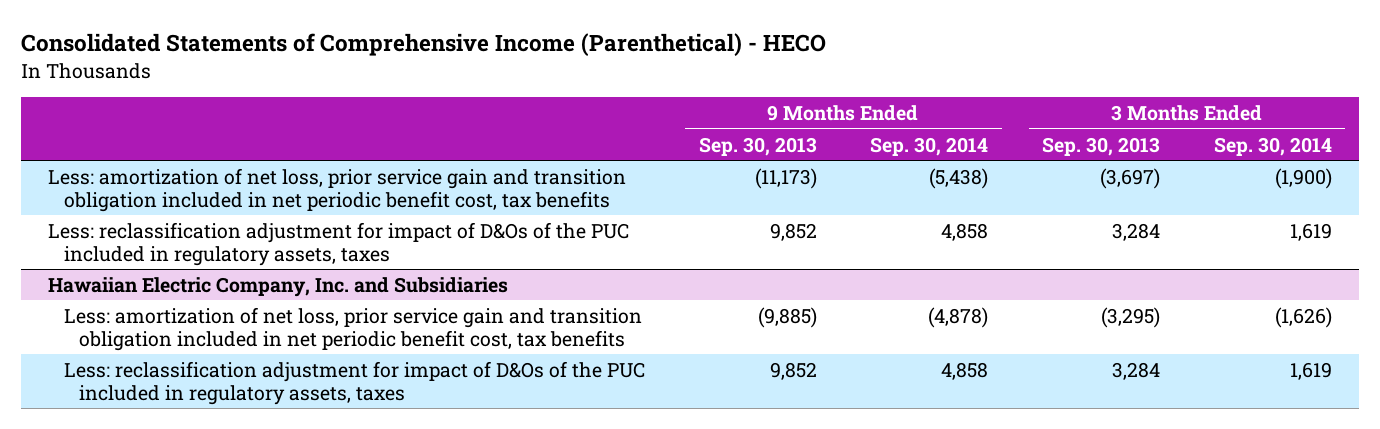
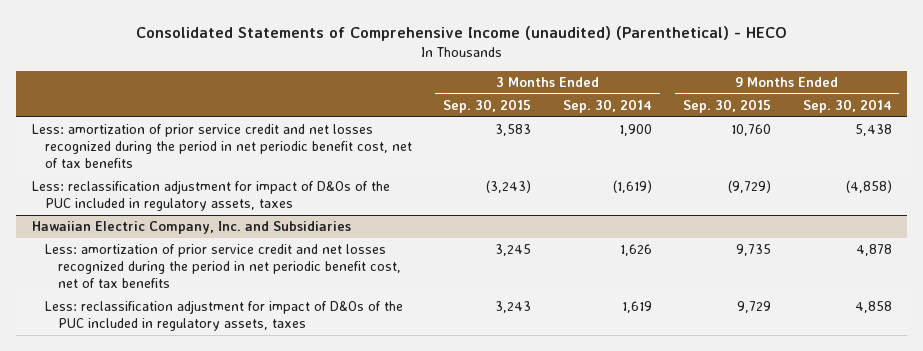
[21,33,827,57] Consolidated Statements of Comprehensive Income (Parenthetical) - HECO -> [135,25,787,41] Consolidated Statements of Comprehensive Income (unaudited) (Parenthetical) - HECO
[698,136,817,156] Sep. 30, 2013 -> none
[1042,136,1161,156] Sep. 30, 2013 -> none
none -> [443,99,532,114] Sep. 30, 2015
none -> [683,99,772,114] Sep. 30, 2015
[48,167,627,212] Less: amortization of net loss, prior service gain and transition obligation included in net periodic benefit cost, tax benefits -> [31,124,412,168] Less: amortization of prior service credit and net losses recognized during the period in net periodic benefit cost, net of tax benefits
[929,167,989,189] (5,438) -> [854,124,892,137] 5,438
[1274,167,1332,189] (1,900) -> [618,124,652,137] 1,900
[941,222,989,241] 4,858 -> [845,180,892,194] (4,858)
[1289,222,1332,241] 1,619 -> [612,180,652,194] (1,619)
[63,306,642,351] Less: amortization of net loss, prior service gain and transition obligation included in net periodic benefit cost, tax benefits -> [44,244,402,288] Less: amortization of prior service credit and net losses recognized during the period in net periodic benefit cost, net of tax benefits
[928,306,989,328] (4,878) -> [855,244,892,257] 4,878
[1274,306,1332,328] (1,626) -> [619,244,652,257] 1,626

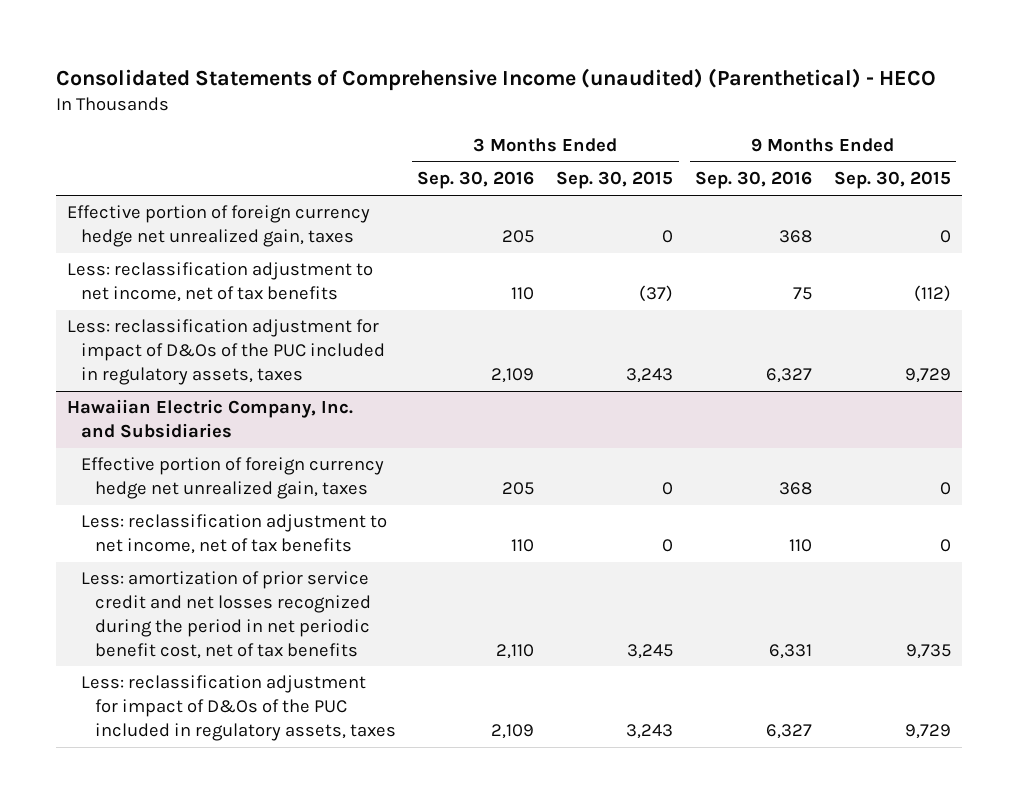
[562,99,652,114] Sep. 30, 2014 -> none
[802,99,892,114] Sep. 30, 2014 -> none
none -> [417,171,535,190] Sep. 30, 2016
none -> [695,171,813,190] Sep. 30, 2016
[31,124,412,168] Less: amortization of prior service credit and net losses recognized during the period in net periodic benefit cost, net of tax benefits -> none
none -> [67,205,371,248] Effective portion of foreign currency hedge net unrealized gain, taxes
none -> [67,262,374,303] Less: reclassification adjustment to net income, net of tax benefits
[486,180,532,194] (3,243) -> [626,368,674,384] 3,243
[728,180,772,194] (9,729) -> [904,368,951,384] 9,729
none -> [80,457,384,500] Effective portion of foreign currency hedge net unrealized gain, taxes
none -> [80,514,387,555] Less: reclassification adjustment to net income, net of tax benefits

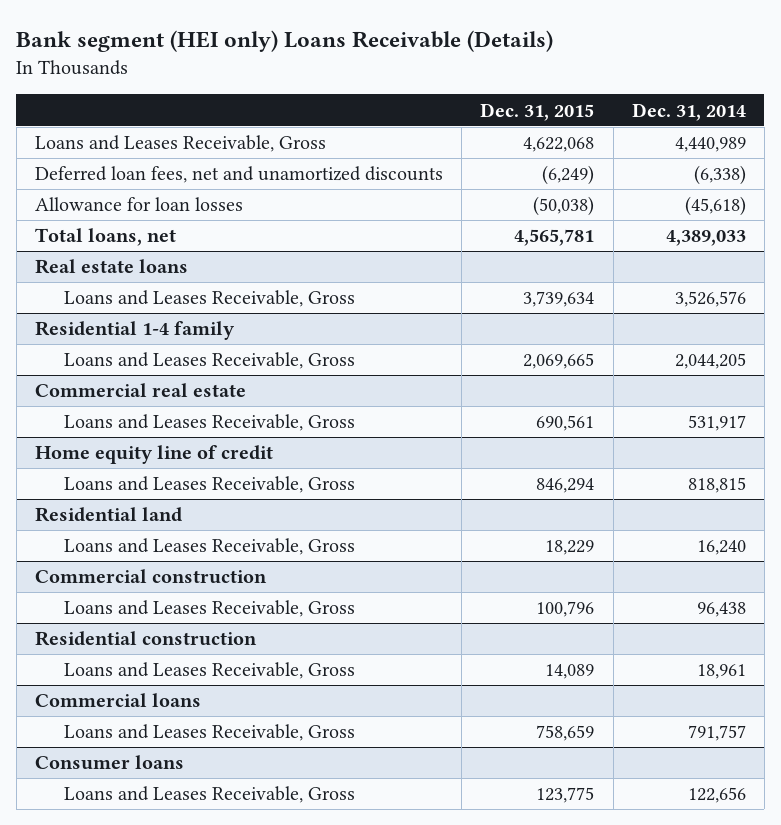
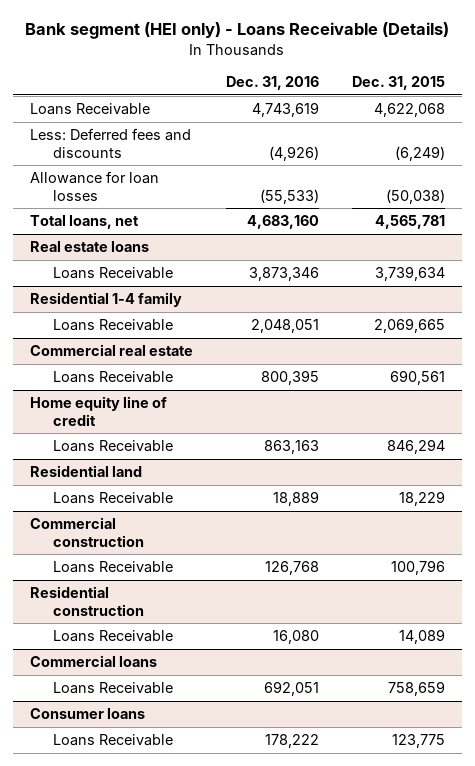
[16,30,554,53] Bank segment (HEI only) Loans Receivable (Details) -> [25,22,450,40] Bank segment (HEI only) - Loans Receivable (Details)
[631,102,746,121] Dec. 31, 2014 -> none
none -> [225,76,319,91] Dec. 31, 2016
[35,135,327,153] Loans and Leases Receivable, Gross -> [29,103,150,116] Loans Receivable
[35,166,444,184] Deferred loan fees, net and unamortized discounts -> [29,128,191,158] Less: Deferred fees and discounts
[64,290,356,308] Loans and Leases Receivable, Gross -> [52,267,173,280] Loans Receivable
[64,352,356,370] Loans and Leases Receivable, Gross -> [52,319,173,332] Loans Receivable
[64,414,356,432] Loans and Leases Receivable, Gross -> [52,371,173,384] Loans Receivable
[64,476,356,494] Loans and Leases Receivable, Gross -> [52,440,173,453] Loans Receivable
[64,538,356,556] Loans and Leases Receivable, Gross -> [52,492,173,505] Loans Receivable
[64,600,356,618] Loans and Leases Receivable, Gross -> [52,561,173,574] Loans Receivable
[64,662,356,680] Loans and Leases Receivable, Gross -> [52,630,173,643] Loans Receivable
[64,724,356,742] Loans and Leases Receivable, Gross -> [52,682,173,695] Loans Receivable
[64,786,356,804] Loans and Leases Receivable, Gross -> [52,734,173,747] Loans Receivable

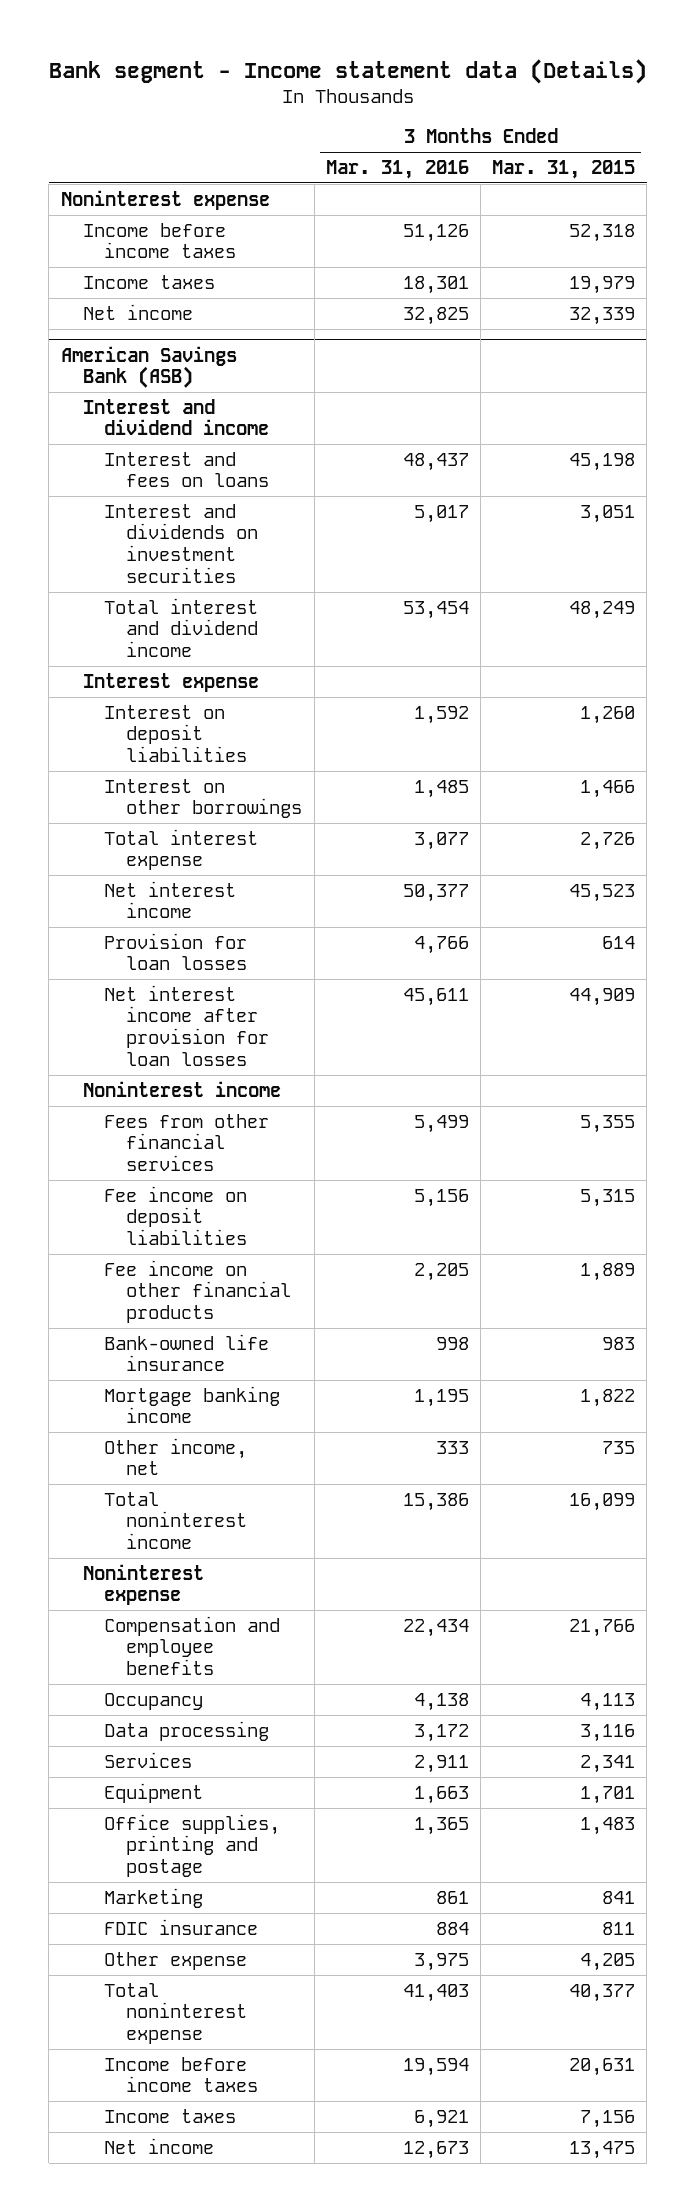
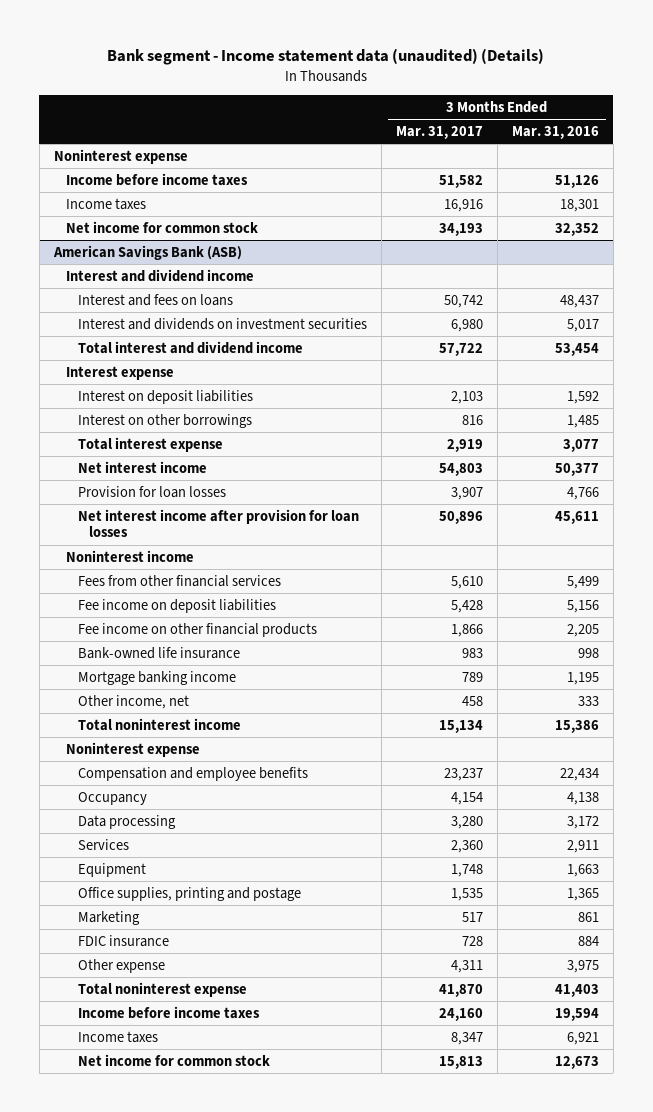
[48,58,647,84] Bank segment - Income statement data (Details) -> [107,48,545,66] Bank segment - Income statement data (unaudited) (Details)
[492,160,636,180] Mar. 31, 2015 -> none
none -> [395,125,483,139] Mar. 31, 2017
[82,303,193,320] Net income -> none
none -> [65,220,258,233] Net income for common stock
[104,2137,215,2154] Net income -> [77,1053,270,1066] Net income for common stock

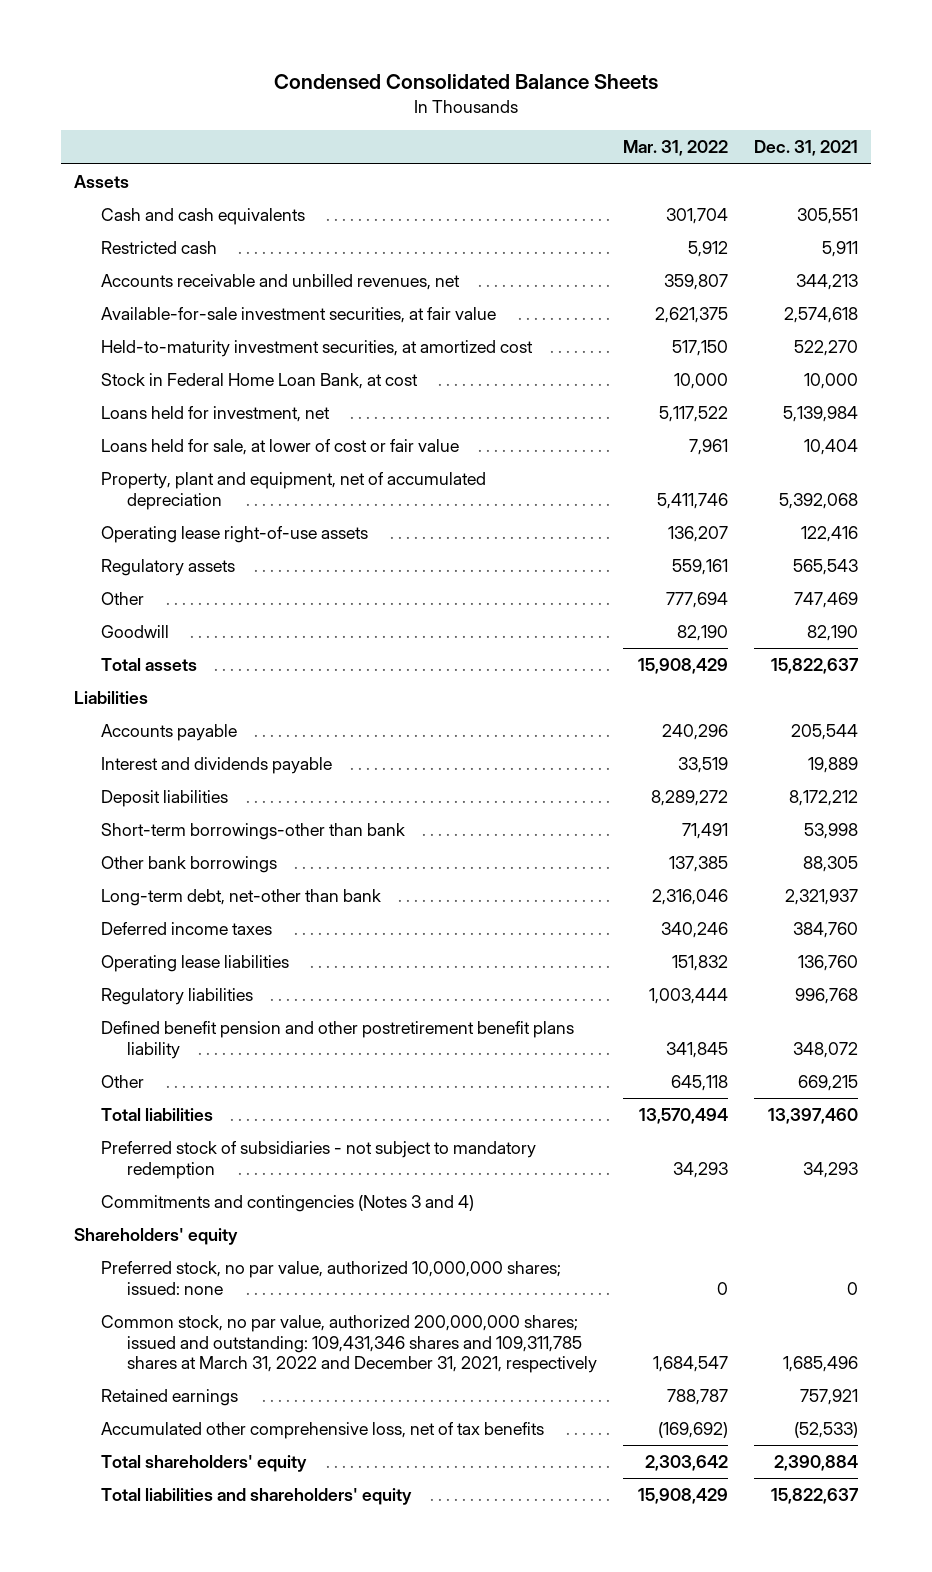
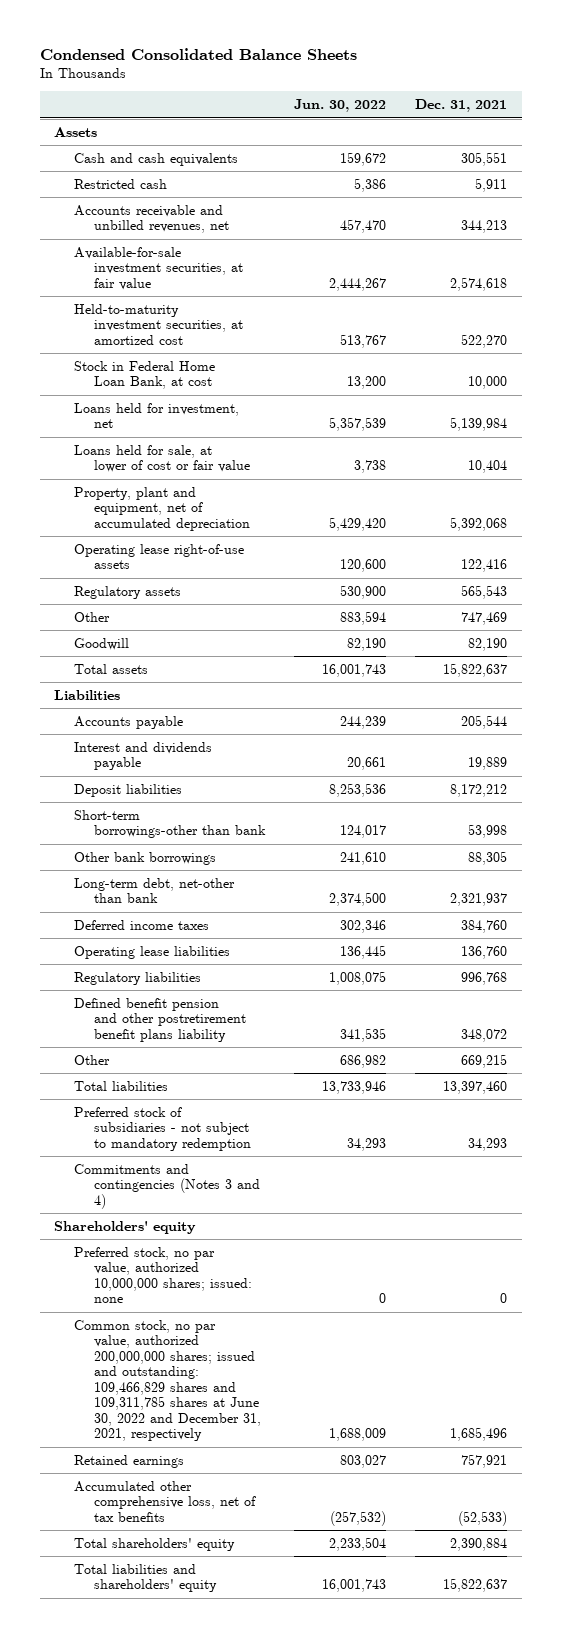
[623,140,729,157] Mar. 31, 2022 -> none
none -> [293,99,386,113] Jun. 30, 2022
[100,1315,598,1374] Common stock, no par value, authorized 200,000,000 shares; issued and outstanding: 109,431,346 shares and 109,311,785 shares at March 31, 2022 and December 31, 2021, respectively -> [73,1319,261,1442] Common stock, no par value, authorized 200,000,000 shares; issued and outstanding: 109,466,829 shares and 109,311,785 shares at June 30, 2022 and December 31, 2021, respectively

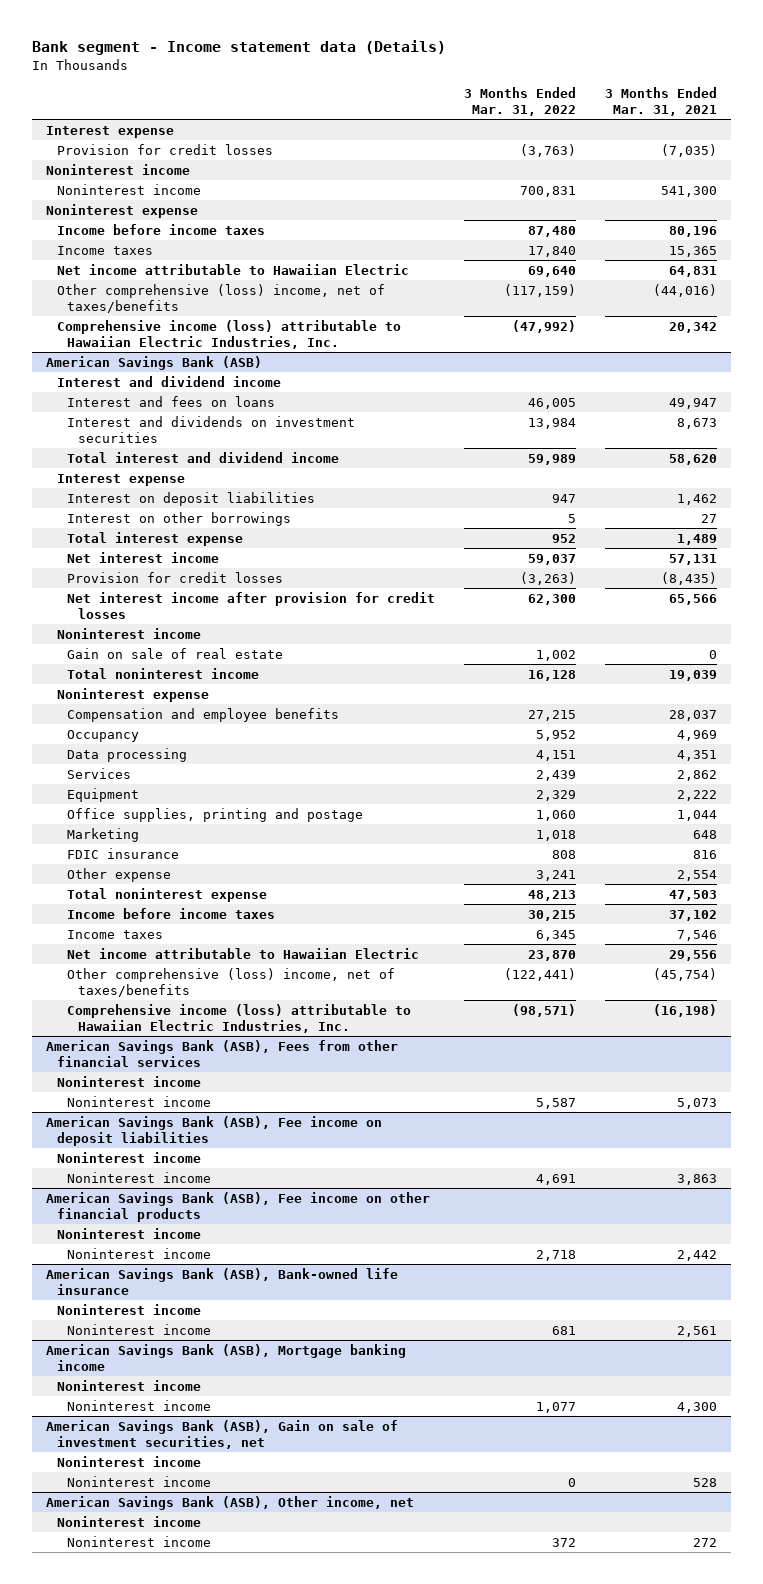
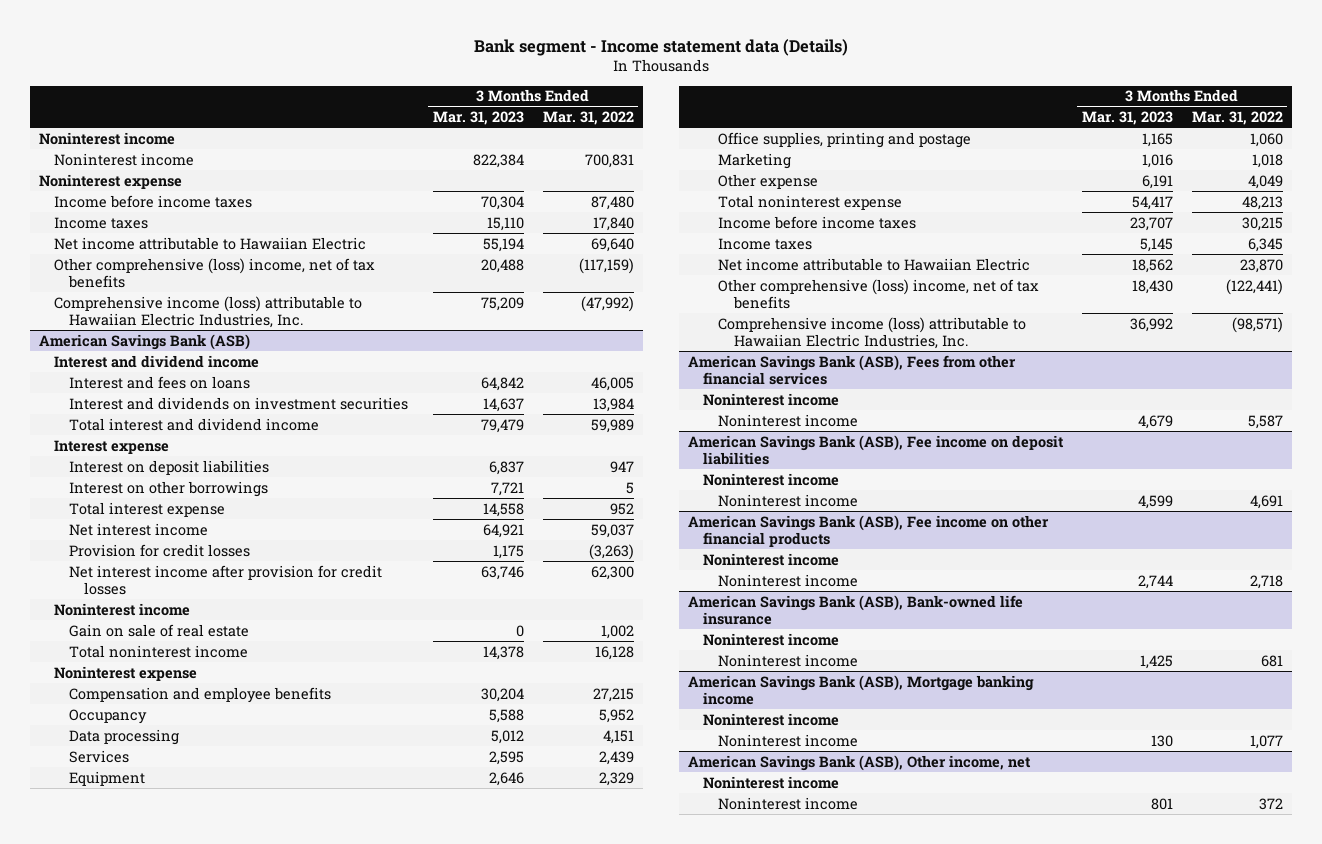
[604,86,717,116] 3 Months Ended Mar. 31, 2021 -> none
none -> [432,111,524,126] Mar. 31, 2023
[46,125,175,138] Interest expense -> none
[56,143,273,155] Provision for credit losses -> none
[56,283,385,314] Other comprehensive (loss) income, net of taxes/benefits -> [54,257,376,288] Other comprehensive (loss) income, net of tax benefits
[67,847,180,859] FDIC insurance -> none
[536,869,577,881] 3,241 -> [1247,174,1283,189] 4,049
[67,967,396,998] Other comprehensive (loss) income, net of taxes/benefits -> [718,278,1040,309] Other comprehensive (loss) income, net of tax benefits
[46,1419,399,1450] American Savings Bank (ASB), Gain on sale of investment securities, net -> none
[56,1455,201,1467] Noninterest income -> none
[67,1475,212,1487] Noninterest income -> none

